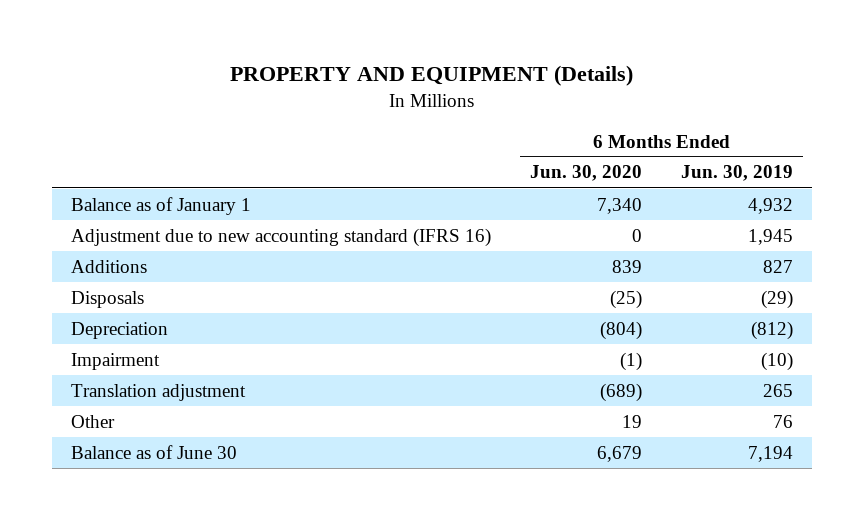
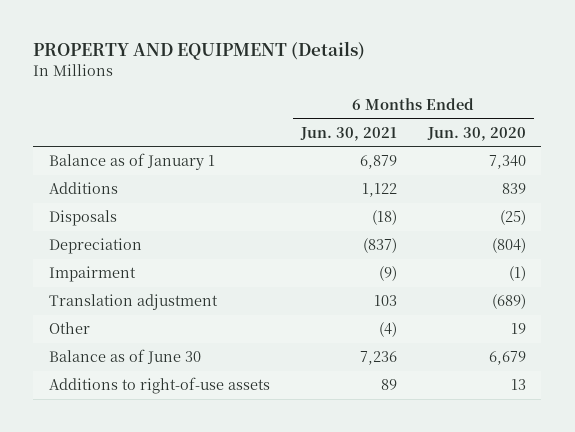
[681,165,794,182] Jun. 30, 2019 -> none
none -> [299,126,397,141] Jun. 30, 2021
[71,227,492,247] Adjustment due to new accounting standard (IFRS 16) -> none
none -> [48,377,270,395] Additions to right-of-use assets

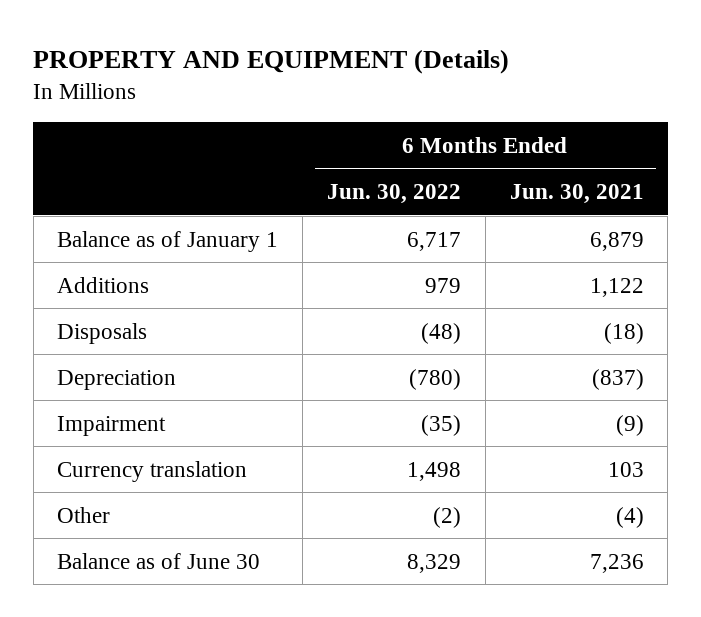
[426,126,526,141] Jun. 30, 2020 -> none
none -> [327,183,462,204] Jun. 30, 2022
[48,294,218,311] Translation adjustment -> [57,460,248,482] Currency translation
[48,377,270,395] Additions to right-of-use assets -> none

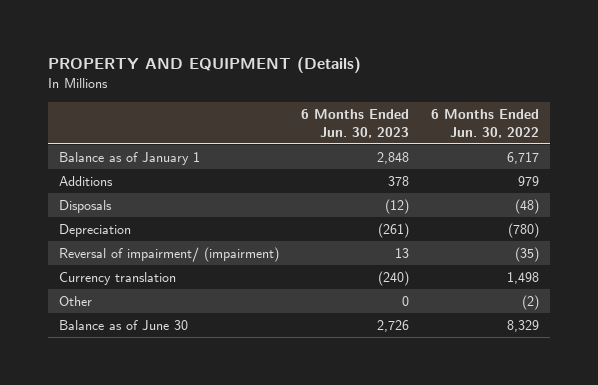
[509,183,644,204] Jun. 30, 2021 -> none
none -> [300,109,409,138] 6 Months Ended Jun. 30, 2023
[57,415,167,436] Impairment -> none
none -> [58,246,279,262] Reversal of impairment/ (impairment)

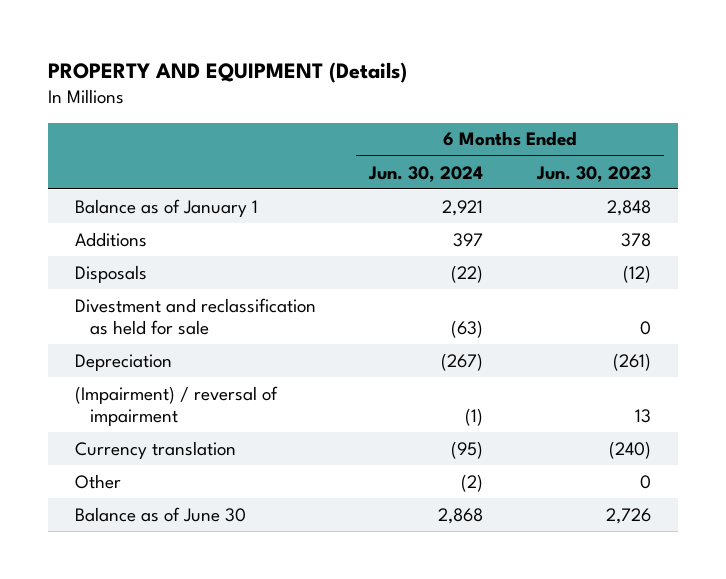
[431,109,540,138] 6 Months Ended Jun. 30, 2022 -> none
none -> [368,165,484,182] Jun. 30, 2024
none -> [74,297,316,336] Divestment and reclassification as held for sale
[58,246,279,262] Reversal of impairment/ (impairment) -> [74,385,278,427] (Impairment) / reversal of impairment

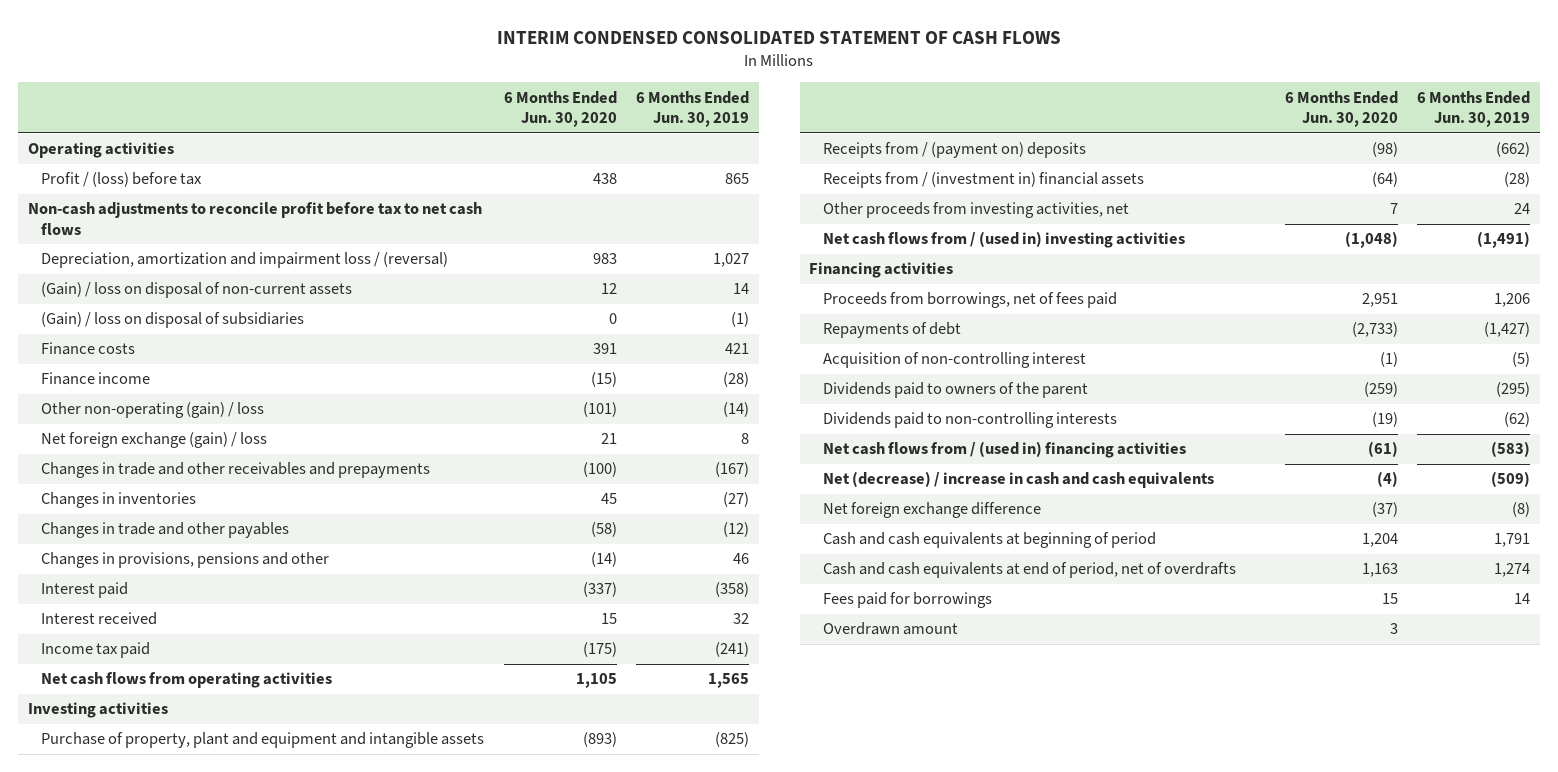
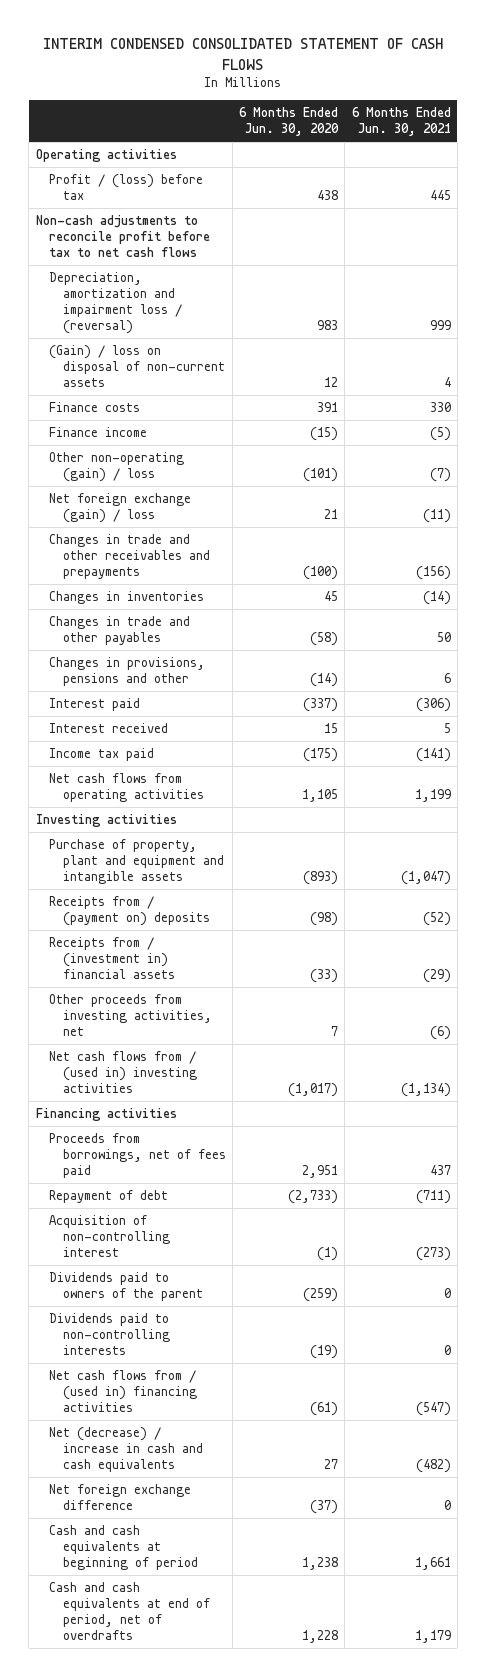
[635,90,749,128] 6 Months Ended Jun. 30, 2019 -> none
none -> [351,107,451,137] 6 Months Ended Jun. 30, 2021
[41,312,305,329] (Gain) / loss on disposal of subsidiaries -> none
[1372,172,1399,188] (64) -> [310,968,339,983] (33)
[1345,231,1399,249] (1,048) -> [288,1082,339,1097] (1,017)
[822,322,961,339] Repayments of debt -> [49,1190,169,1204] Repayment of debt
[1377,471,1399,488] (4) -> [324,1458,339,1469] 27
[822,592,992,609] Fees paid for borrowings -> none
[822,622,958,636] Overdrawn amount -> none
[1362,533,1399,548] 1,204 -> [302,1556,339,1570] 1,238
[1362,563,1399,578] 1,163 -> [302,1629,339,1643] 1,228

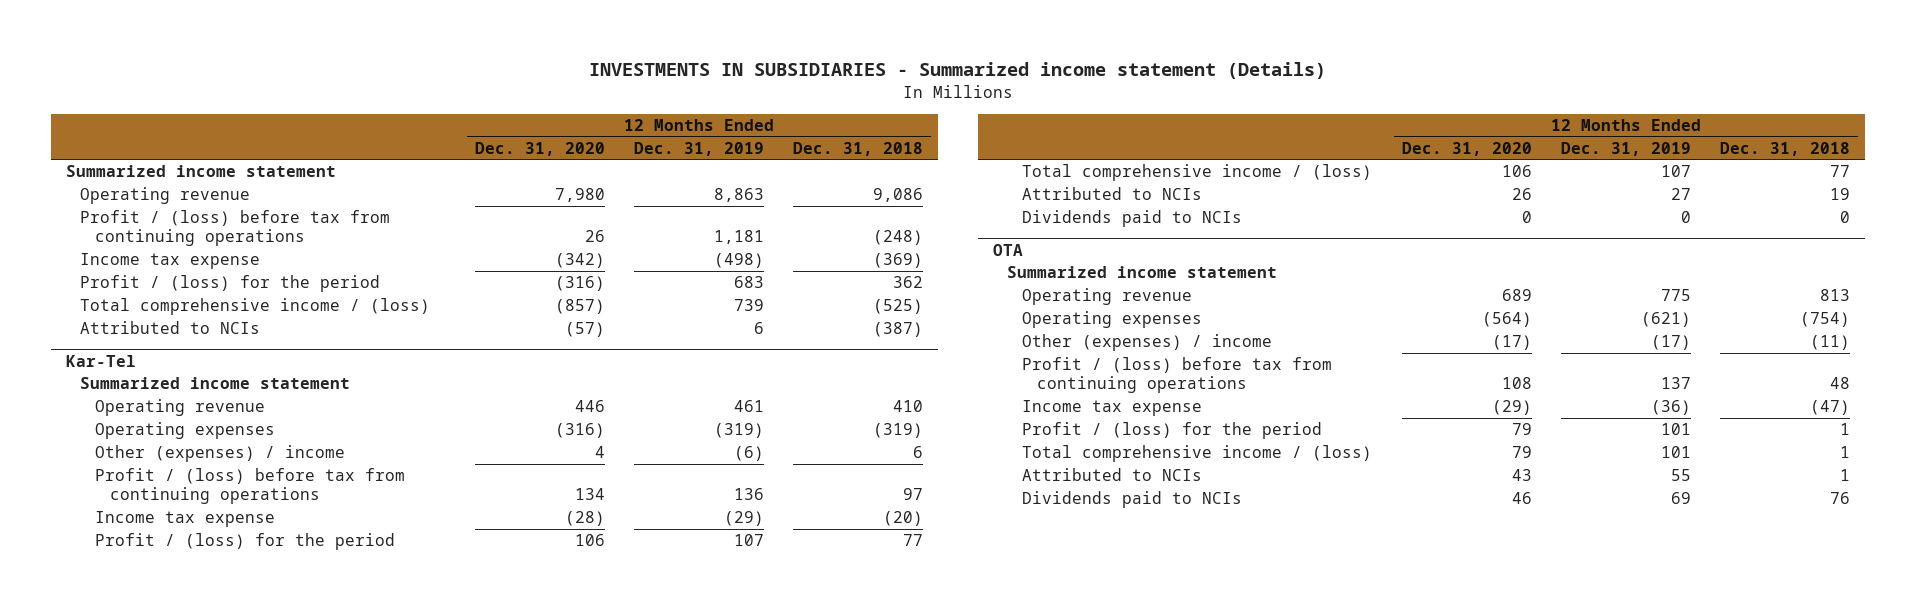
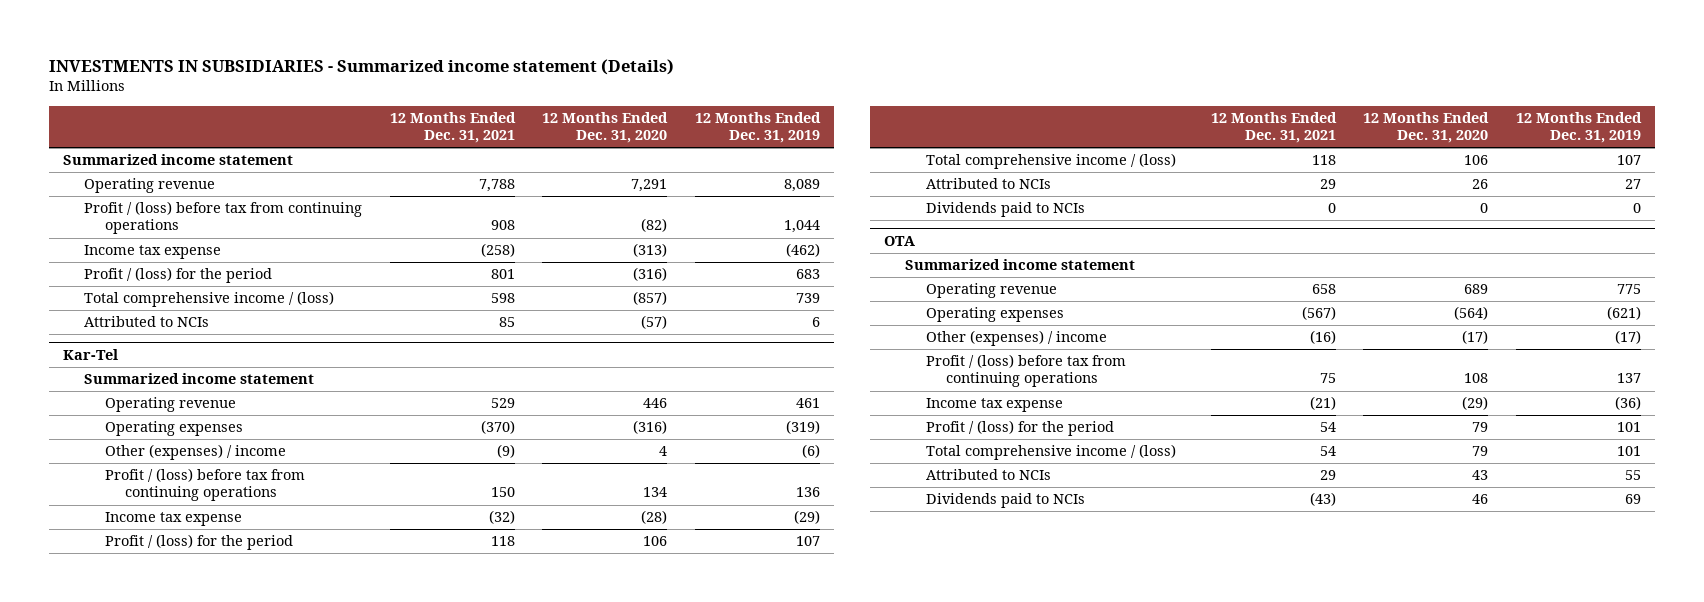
[793,141,924,156] Dec. 31, 2018 -> none
none -> [389,112,516,144] 12 Months Ended Dec. 31, 2021
[554,188,605,203] 7,980 -> [631,179,668,193] 7,291
[713,188,764,203] 8,863 -> [784,179,821,193] 8,089
[584,229,605,242] 26 -> [641,218,668,233] (82)
[713,229,764,244] 1,181 -> [784,220,821,234] 1,044
[554,253,605,269] (342) -> [633,243,668,258] (313)
[713,253,764,269] (498) -> [786,243,821,258] (462)

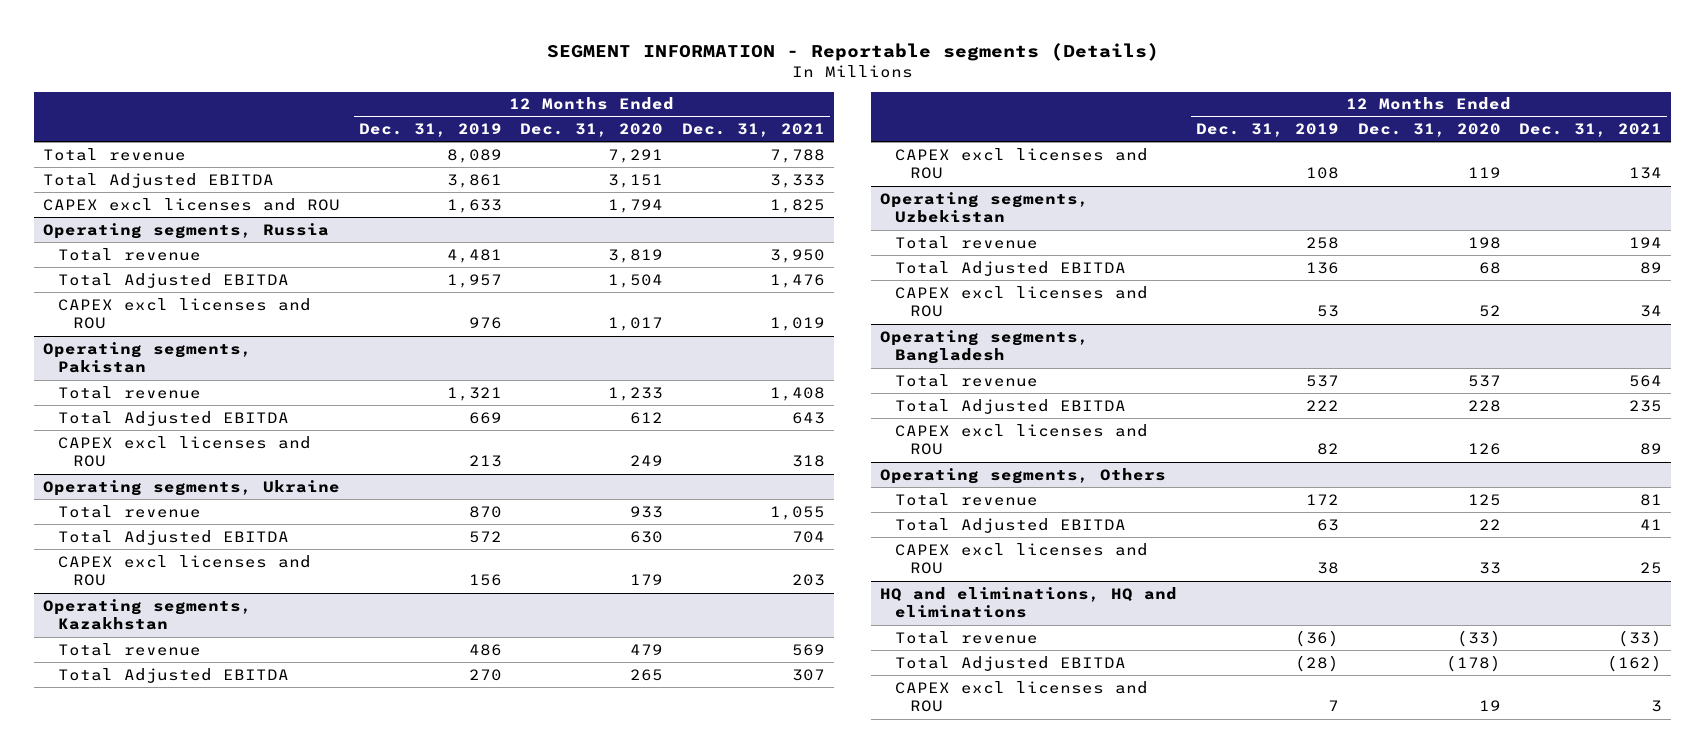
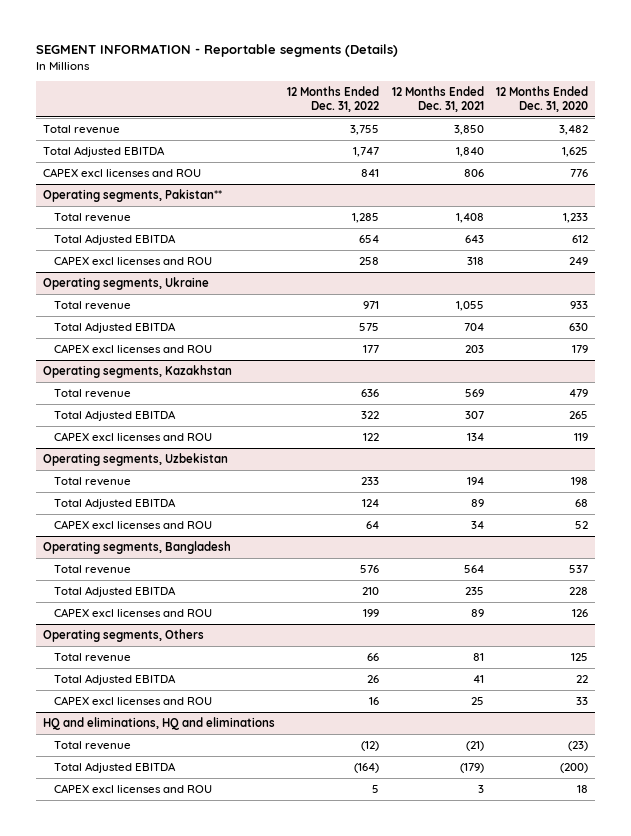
[358,123,502,138] Dec. 31, 2019 -> none
none -> [287,86,380,112] 12 Months Ended Dec. 31, 2022
[43,222,330,239] Operating segments, Russia -> none
[58,247,202,261] Total revenue -> none
[58,272,290,288] Total Adjusted EBITDA -> none
[58,297,312,330] CAPEX excl licenses and ROU -> none
[608,148,664,163] 7,291 -> [559,125,589,136] 3,482
[769,148,825,163] 7,788 -> [453,125,484,136] 3,850
[608,173,664,188] 3,151 -> [562,147,589,158] 1,625
[769,173,825,188] 3,333 -> [455,147,484,158] 1,840
[608,198,664,213] 1,794 -> [570,169,589,178] 776
[769,198,825,213] 1,825 -> [463,169,484,178] 806
[43,341,253,374] Operating segments, Pakistan -> [42,189,222,203] Operating segments, Pakistan**
[1456,629,1501,647] (33) -> [568,741,589,752] (23)
[1618,629,1663,647] (33) -> [465,741,484,752] (21)
[1445,654,1501,672] (178) -> [560,763,589,774] (200)
[1607,654,1663,672] (162) -> [459,763,484,774] (179)
[1478,700,1501,712] 19 -> [577,785,589,794] 18

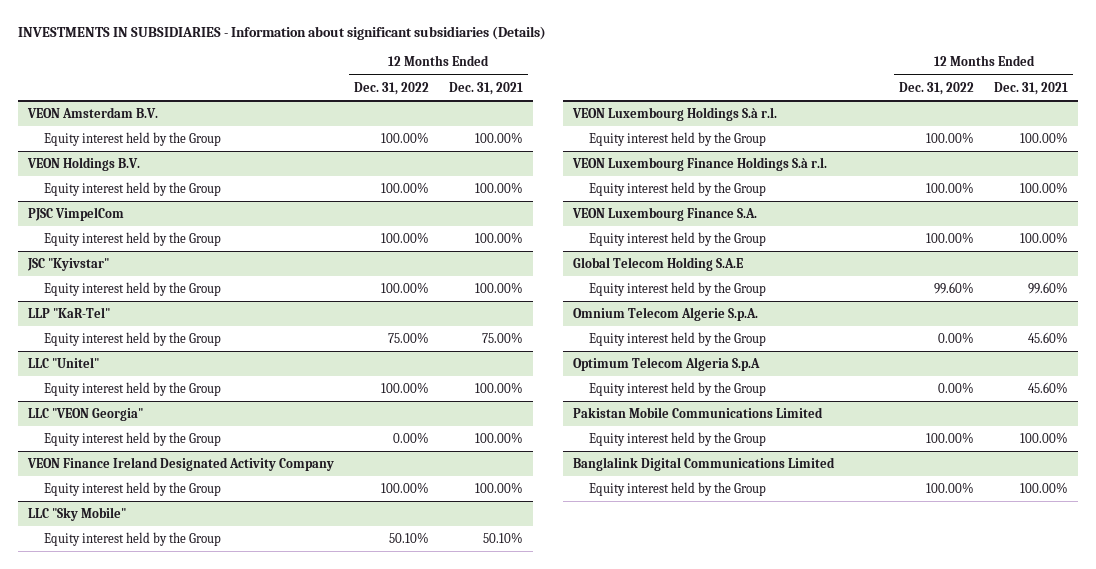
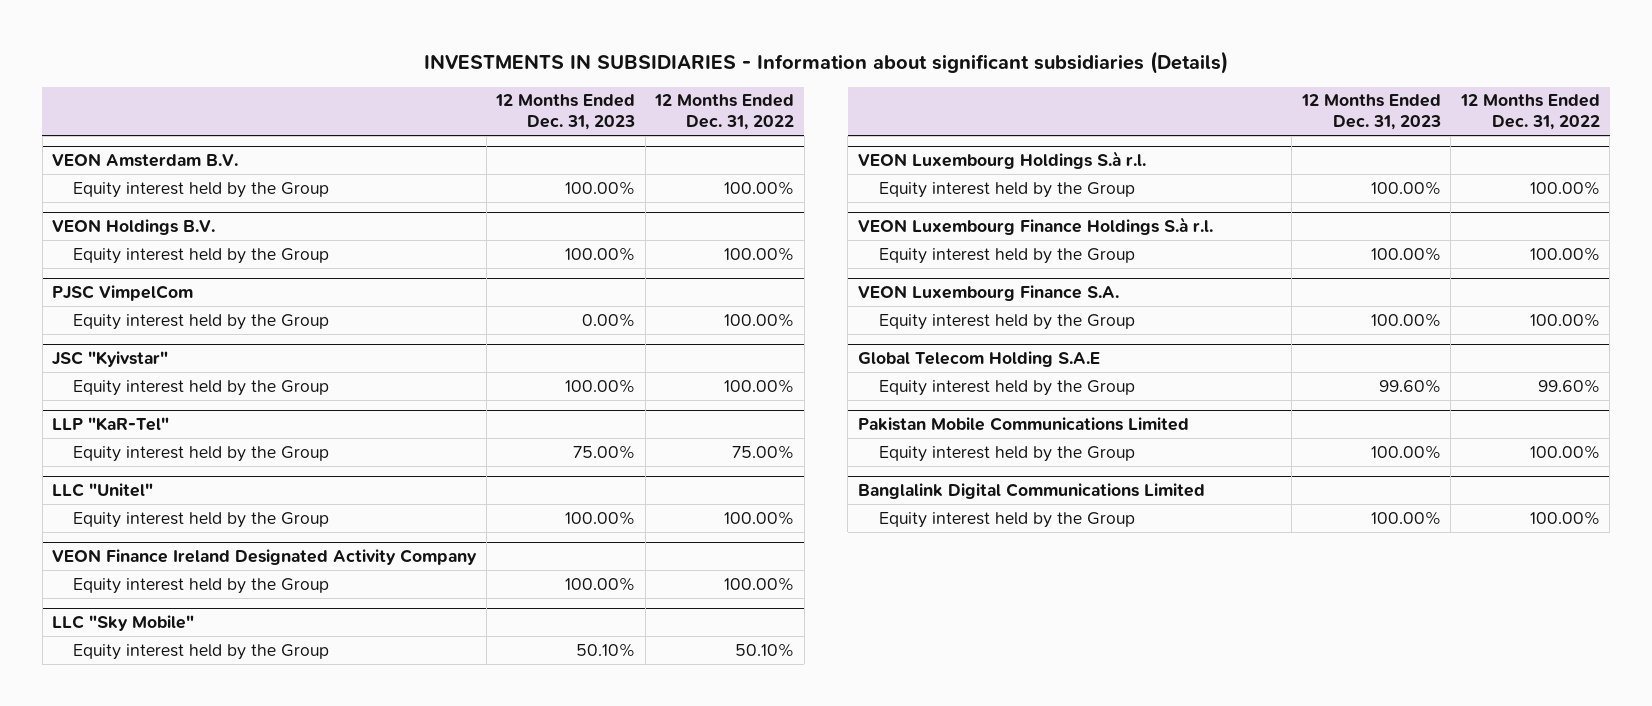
[448,81,523,95] Dec. 31, 2021 -> none
none -> [495,94,636,131] 12 Months Ended Dec. 31, 2023
[27,407,143,421] LLC "VEON Georgia" -> none
[44,431,222,446] Equity interest held by the Group -> none
[573,306,759,321] Omnium Telecom Algerie S.p.A. -> none
[589,331,767,346] Equity interest held by the Group -> none
[573,356,761,371] Optimum Telecom Algeria S.p.A -> none
[589,381,767,396] Equity interest held by the Group -> none

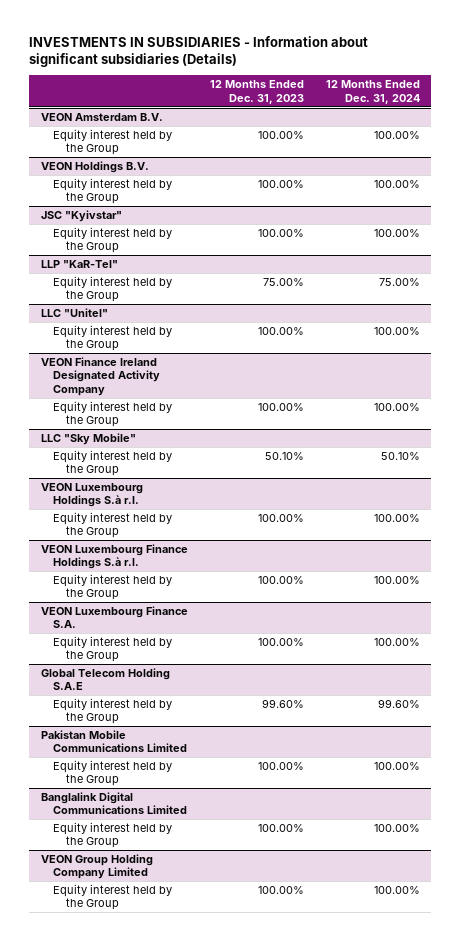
[654,94,795,131] 12 Months Ended Dec. 31, 2022 -> none
none -> [325,80,420,104] 12 Months Ended Dec. 31, 2024
[52,285,194,302] PJSC VimpelCom -> none
[73,313,330,330] Equity interest held by the Group -> none
none -> [40,854,153,880] VEON Group Holding Company Limited
none -> [53,884,173,911] Equity interest held by the Group

